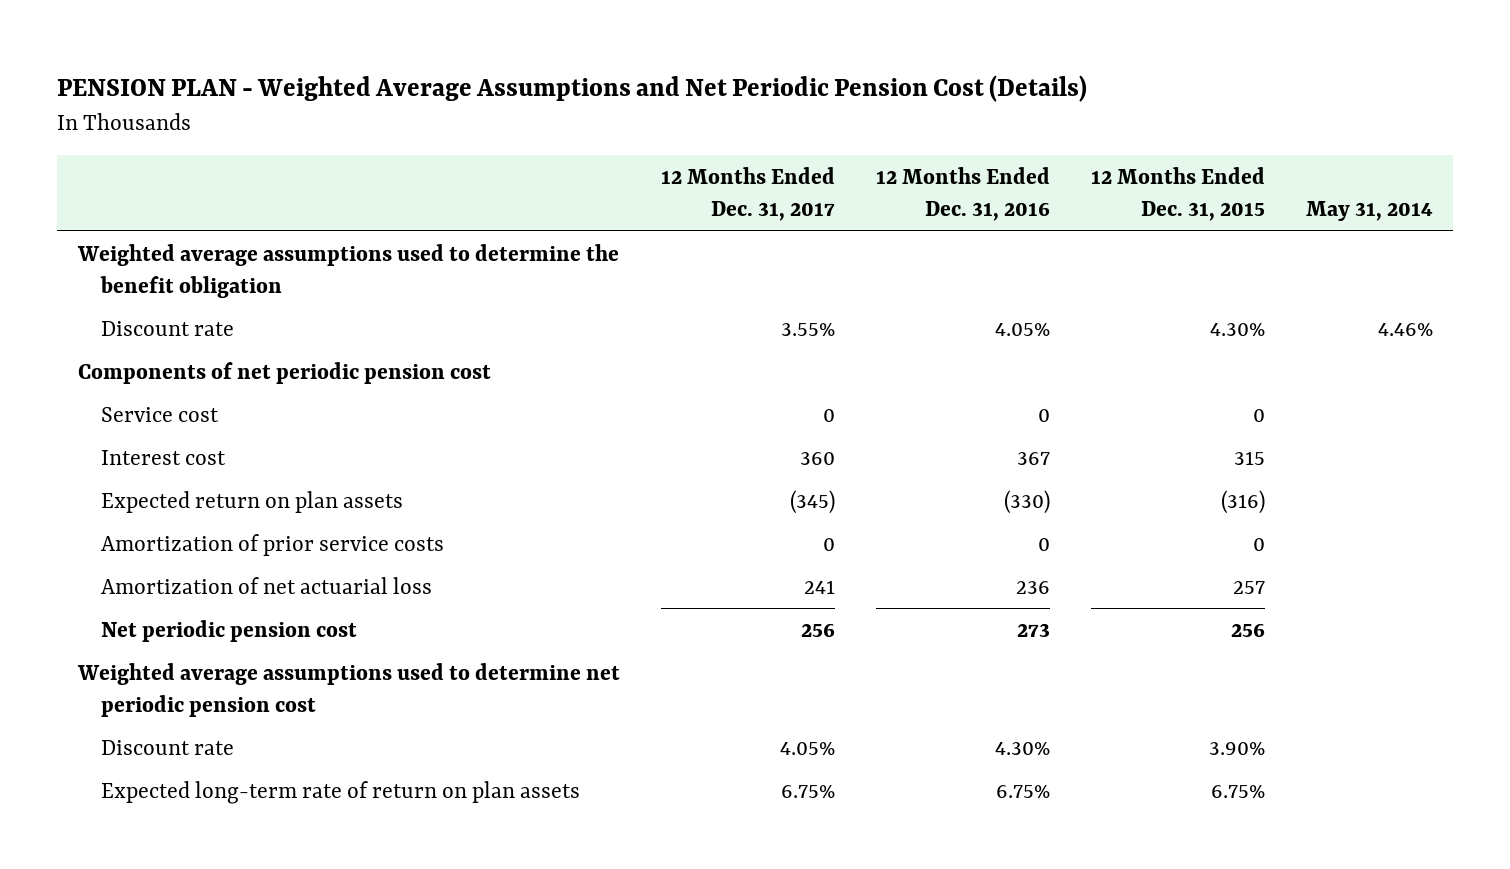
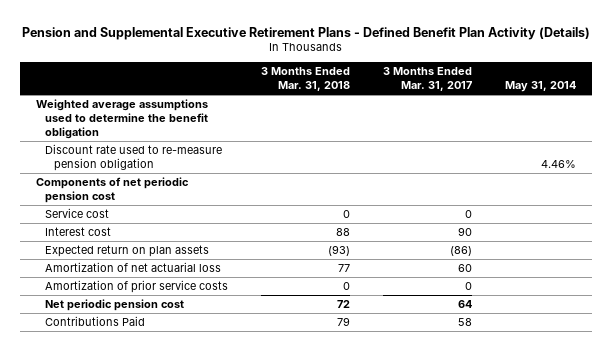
[56,75,1087,103] PENSION PLAN - Weighted Average Assumptions and Net Periodic Pension Cost (Details) -> [21,26,590,40] Pension and Supplemental Executive Retirement Plans - Defined Benefit Plan Activity (Details)
[660,167,835,222] 12 Months Ended Dec. 31, 2017 -> none
[875,167,1050,222] 12 Months Ended Dec. 31, 2016 -> none
[1090,167,1265,222] 12 Months Ended Dec. 31, 2015 -> none
none -> [261,67,351,92] 3 Months Ended Mar. 31, 2018
none -> [382,67,472,92] 3 Months Ended Mar. 31, 2017
[100,320,234,336] Discount rate -> [45,143,223,171] Discount rate used to re-measure pension obligation
[100,533,444,556] Amortization of prior service costs -> [45,279,229,293] Amortization of prior service costs
[76,662,620,717] Weighted average assumptions used to determine net periodic pension cost -> none
[100,739,234,755] Discount rate -> none
[100,780,580,804] Expected long-term rate of return on plan assets -> none
none -> [45,315,146,326] Contributions Paid

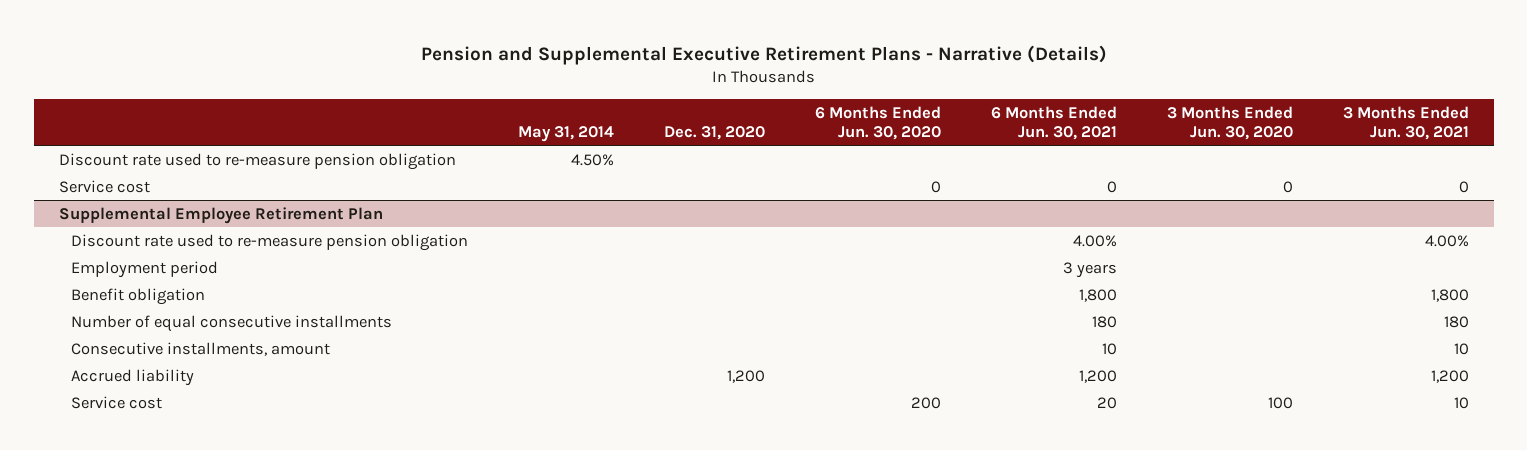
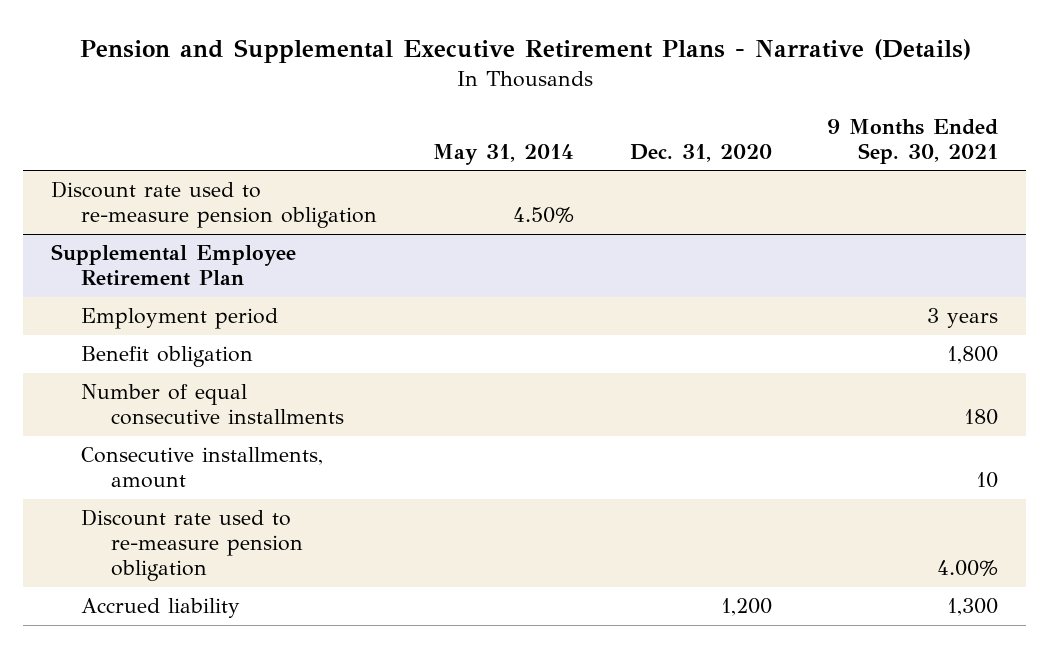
[814,105,941,141] 6 Months Ended Jun. 30, 2020 -> none
[990,105,1117,141] 6 Months Ended Jun. 30, 2021 -> none
[1166,105,1293,141] 3 Months Ended Jun. 30, 2020 -> none
[1342,105,1469,141] 3 Months Ended Jun. 30, 2021 -> none
none -> [827,118,999,164] 9 Months Ended Sep. 30, 2021
[58,179,150,193] Service cost -> none
[71,233,469,251] Discount rate used to re-measure pension obligation -> [81,509,304,582] Discount rate used to re-measure pension obligation
[71,395,163,409] Service cost -> none

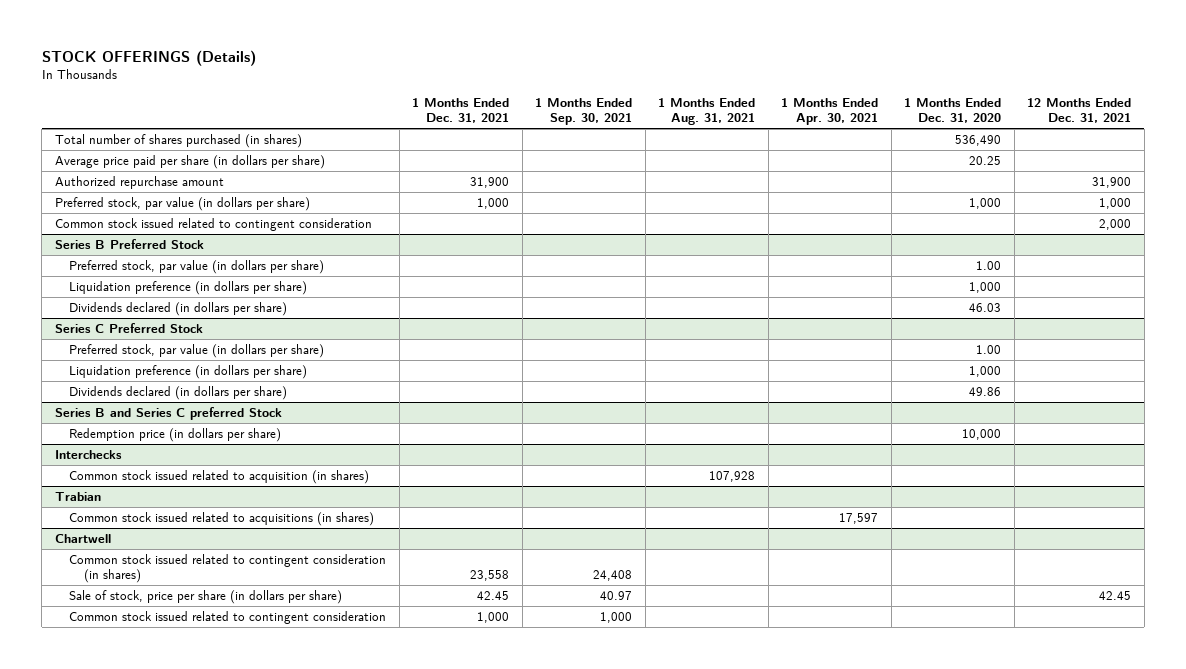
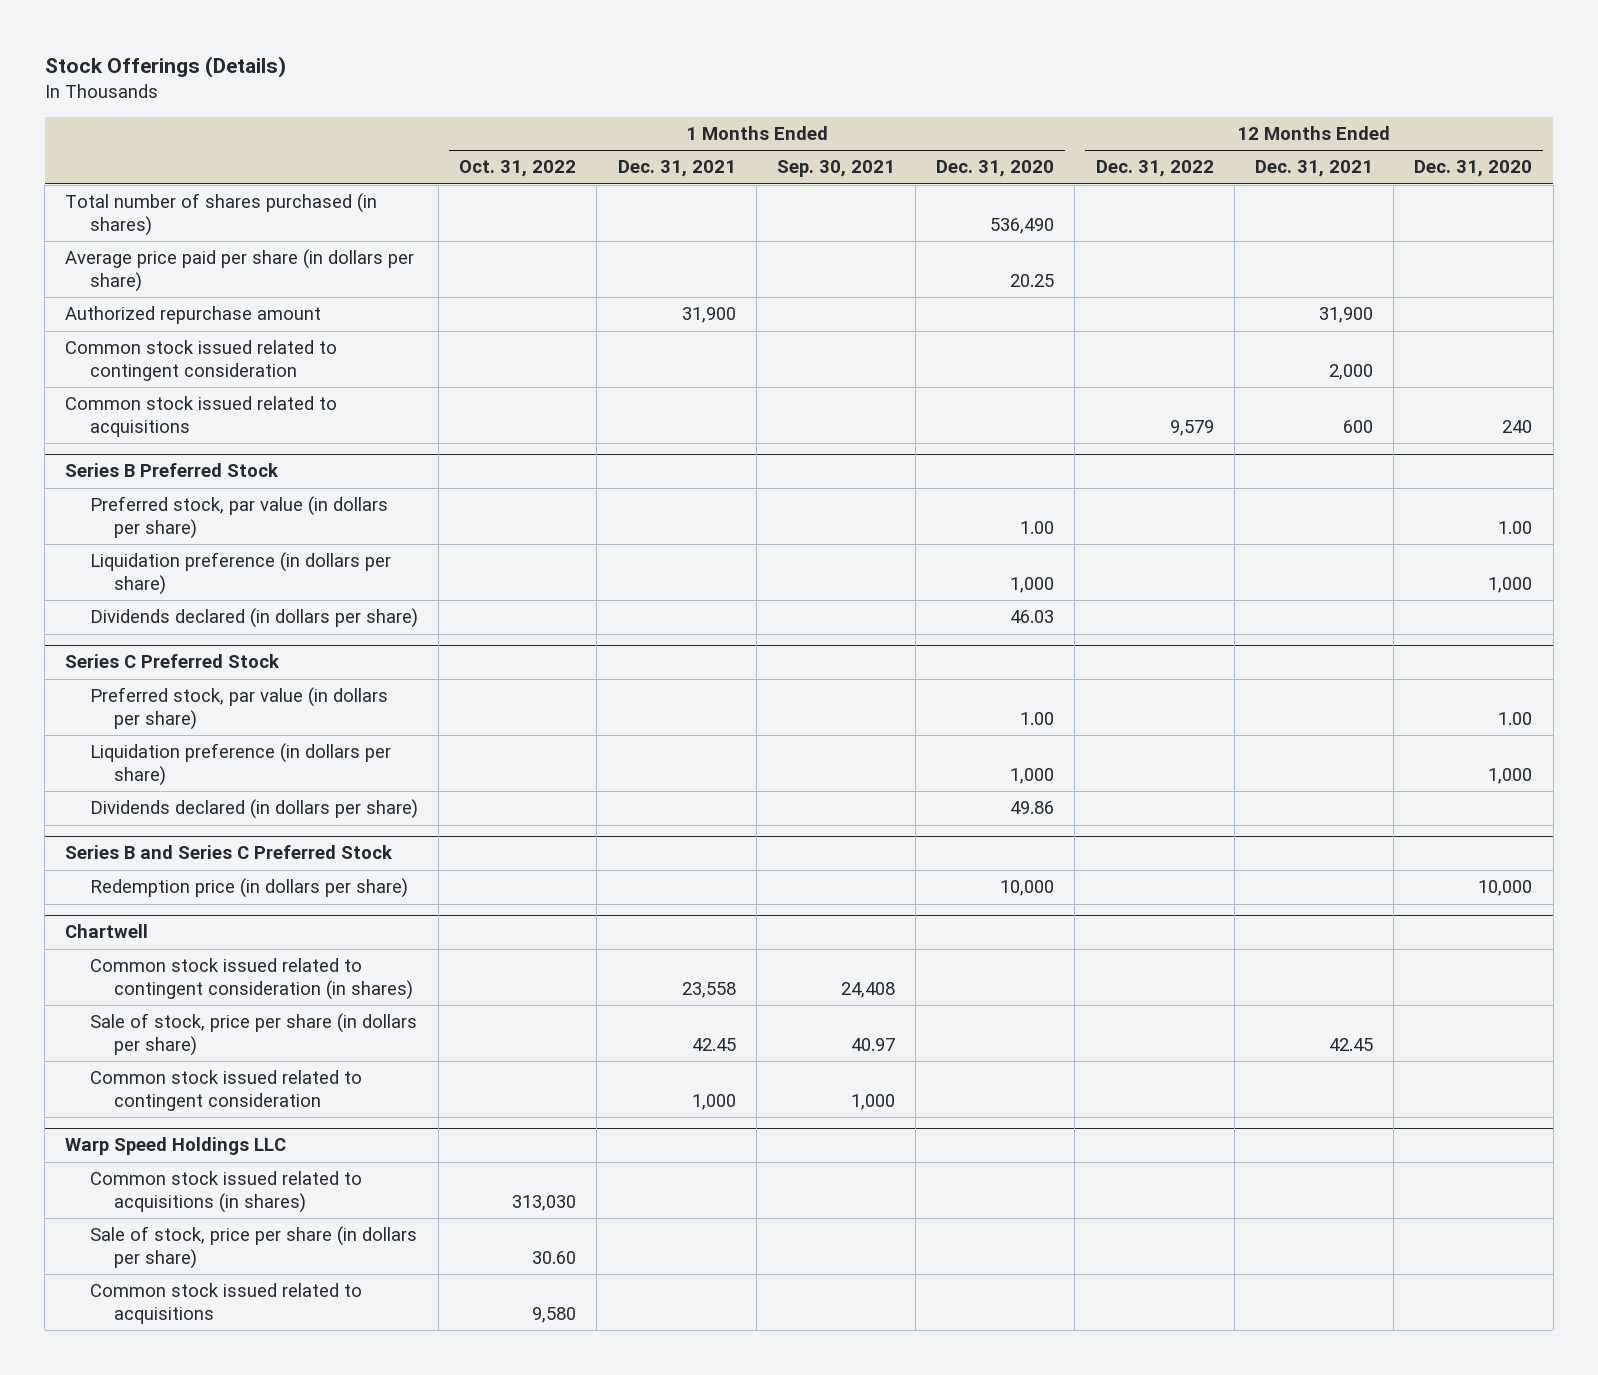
[41,49,256,66] STOCK OFFERINGS (Details) -> [44,56,286,79] Stock Offerings (Details)
[658,97,756,126] 1 Months Ended Aug. 31, 2021 -> none
[781,97,879,126] 1 Months Ended Apr. 30, 2021 -> none
none -> [459,160,577,178] Oct. 31, 2022
none -> [1095,160,1214,178] Dec. 31, 2022
none -> [1414,160,1533,178] Dec. 31, 2020
[54,197,310,212] Preferred stock, par value (in dollars per share) -> none
none -> [65,396,338,437] Common stock issued related to acquisitions
[54,407,282,421] Series B and Series C preferred Stock -> [65,845,394,860] Series B and Series C Preferred Stock
[54,450,122,460] Interchecks -> none
[69,470,370,485] Common stock issued related to acquisition (in shares) -> none
[54,492,101,502] Trabian -> none
[69,512,375,527] Common stock issued related to acquisitions (in shares) -> none
none -> [65,1137,287,1156] Warp Speed Holdings LLC
none -> [89,1171,362,1213] Common stock issued related to acquisitions (in shares)
none -> [89,1226,417,1269] Sale of stock, price per share (in dollars per share)
none -> [89,1283,362,1324] Common stock issued related to acquisitions

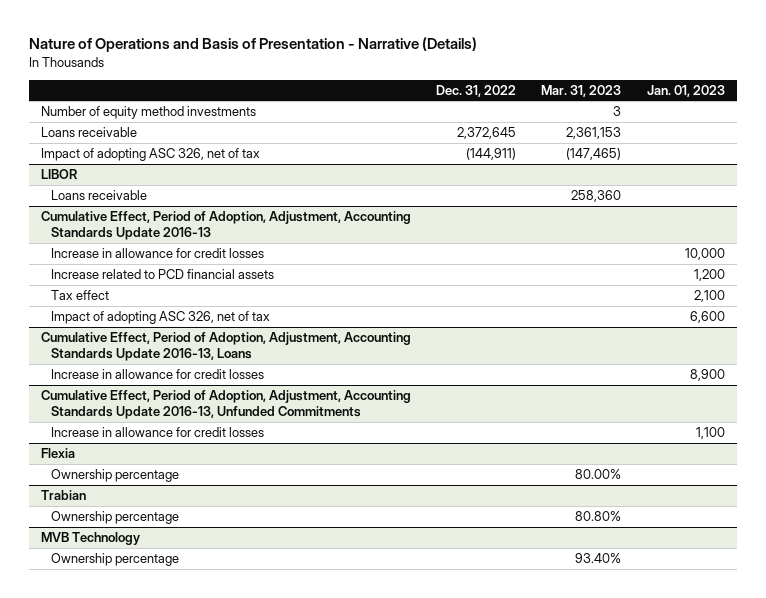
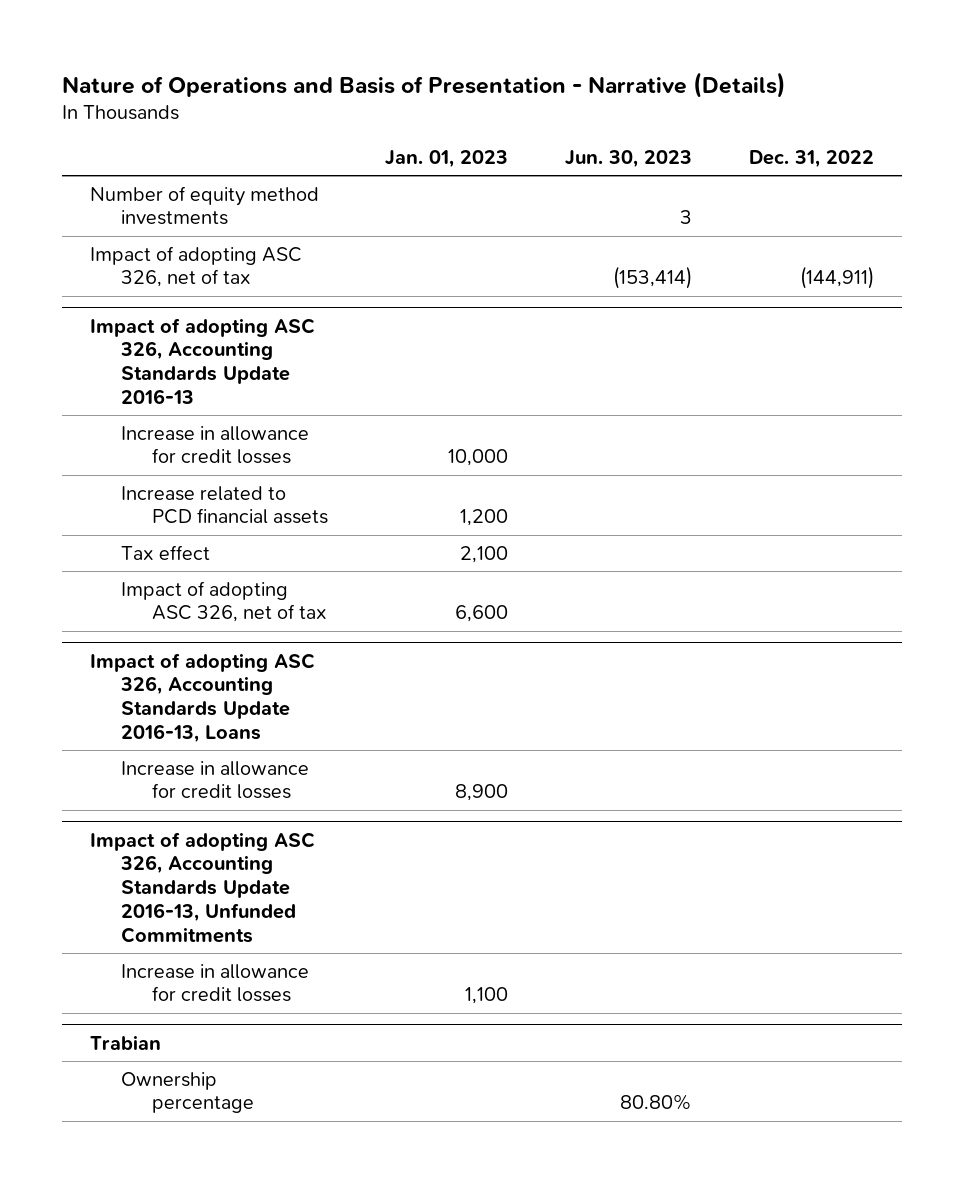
[541,85,622,98] Mar. 31, 2023 -> none
none -> [565,150,693,169] Jun. 30, 2023
[41,127,138,138] Loans receivable -> none
[41,169,79,180] LIBOR -> none
[51,190,148,201] Loans receivable -> none
[41,211,412,241] Cumulative Effect, Period of Adoption, Adjustment, Accounting Standards Update 2016-13 -> [90,317,316,404] Impact of adopting ASC 326, Accounting Standards Update 2016-13
[41,332,412,362] Cumulative Effect, Period of Adoption, Adjustment, Accounting Standards Update 2016-13, Loans -> [90,652,316,743] Impact of adopting ASC 326, Accounting Standards Update 2016-13, Loans
[41,390,412,420] Cumulative Effect, Period of Adoption, Adjustment, Accounting Standards Update 2016-13, Unfunded Commitments -> [90,831,316,943] Impact of adopting ASC 326, Accounting Standards Update 2016-13, Unfunded Commitments
[41,448,76,459] Flexia -> none
[51,469,180,483] Ownership percentage -> none
[41,532,141,546] MVB Technology -> none
[51,553,180,567] Ownership percentage -> none

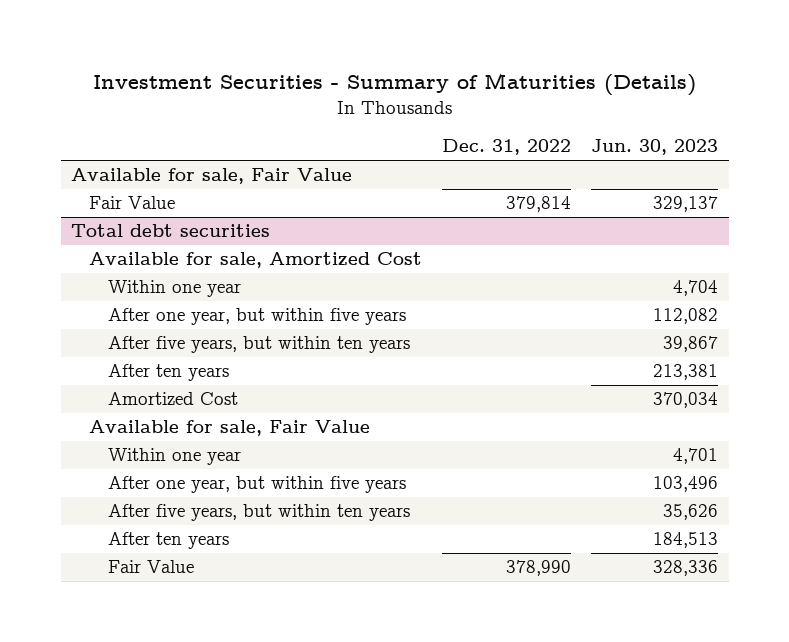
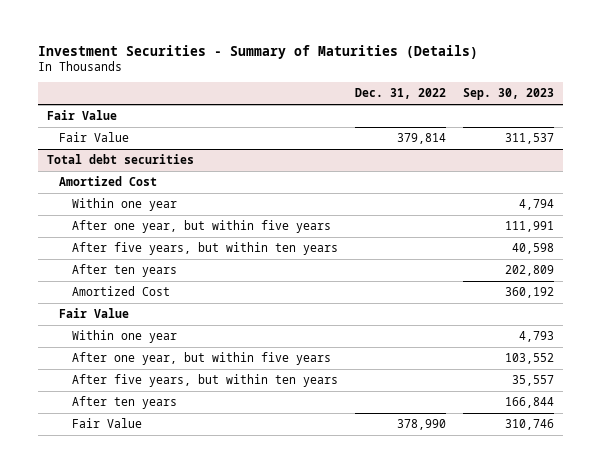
[591,139,719,156] Jun. 30, 2023 -> none
none -> [462,88,554,101] Sep. 30, 2023
[70,168,352,185] Available for sale, Fair Value -> [46,110,117,121] Fair Value
[89,252,423,269] Available for sale, Amortized Cost -> [59,176,158,187] Amortized Cost
[89,420,371,437] Available for sale, Fair Value -> [59,308,130,319] Fair Value

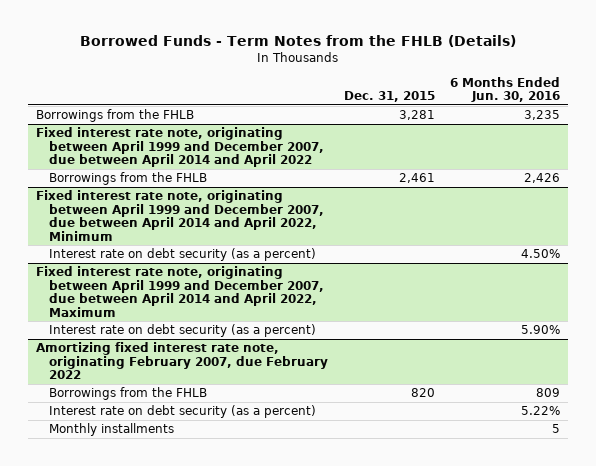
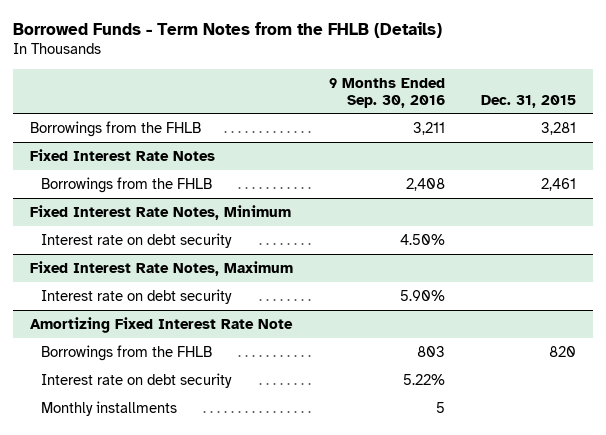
[449,76,560,103] 6 Months Ended Jun. 30, 2016 -> none
none -> [329,77,446,108] 9 Months Ended Sep. 30, 2016
[35,127,325,168] Fixed interest rate note, originating between April 1999 and December 2007, due between April 2014 and April 2022 -> [30,148,216,161] Fixed Interest Rate Notes
[35,190,325,241] Fixed interest rate note, originating between April 1999 and December 2007, due between April 2014 and April 2022, Minimum -> none
[49,248,317,262] Interest rate on debt security (as a percent) -> none
[35,266,325,317] Fixed interest rate note, originating between April 1999 and December 2007, due between April 2014 and April 2022, Maximum -> none
[49,324,317,338] Interest rate on debt security (as a percent) -> none
none -> [30,204,292,220] Fixed Interest Rate Notes, Minimum
none -> [41,232,233,248] Interest rate on debt security
none -> [30,260,294,276] Fixed Interest Rate Notes, Maximum
none -> [41,288,233,304] Interest rate on debt security
[35,342,329,380] Amortizing fixed interest rate note, originating February 2007, due February 2022 -> [30,316,294,333] Amortizing Fixed Interest Rate Note
[49,405,317,419] Interest rate on debt security (as a percent) -> [41,372,233,388] Interest rate on debt security

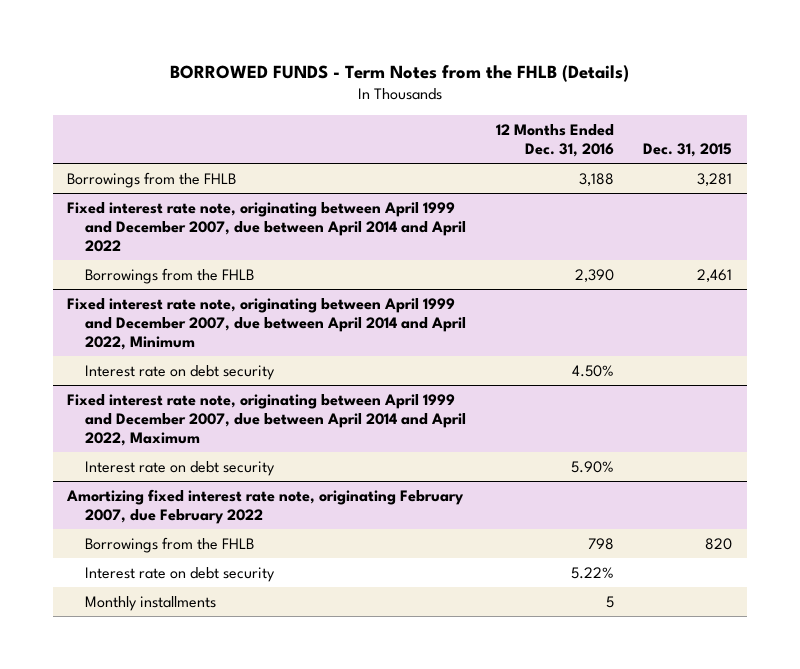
[12,22,442,39] Borrowed Funds - Term Notes from the FHLB (Details) -> [169,64,629,82] BORROWED FUNDS - Term Notes from the FHLB (Details)
[329,77,446,108] 9 Months Ended Sep. 30, 2016 -> none
none -> [495,124,614,158] 12 Months Ended Dec. 31, 2016
[30,148,216,161] Fixed Interest Rate Notes -> [67,201,467,252] Fixed interest rate note, originating between April 1999 and December 2007, due between April 2014 and April 2022
[30,204,292,220] Fixed Interest Rate Notes, Minimum -> none
[41,232,233,248] Interest rate on debt security -> none
[30,260,294,276] Fixed Interest Rate Notes, Maximum -> none
[41,288,233,304] Interest rate on debt security -> none
none -> [67,297,467,350] Fixed interest rate note, originating between April 1999 and December 2007, due between April 2014 and April 2022, Minimum
none -> [85,364,276,380] Interest rate on debt security
none -> [67,393,467,446] Fixed interest rate note, originating between April 1999 and December 2007, due between April 2014 and April 2022, Maximum
none -> [85,460,276,476] Interest rate on debt security
[30,316,294,333] Amortizing Fixed Interest Rate Note -> [66,488,465,524] Amortizing fixed interest rate note, originating February 2007, due February 2022

